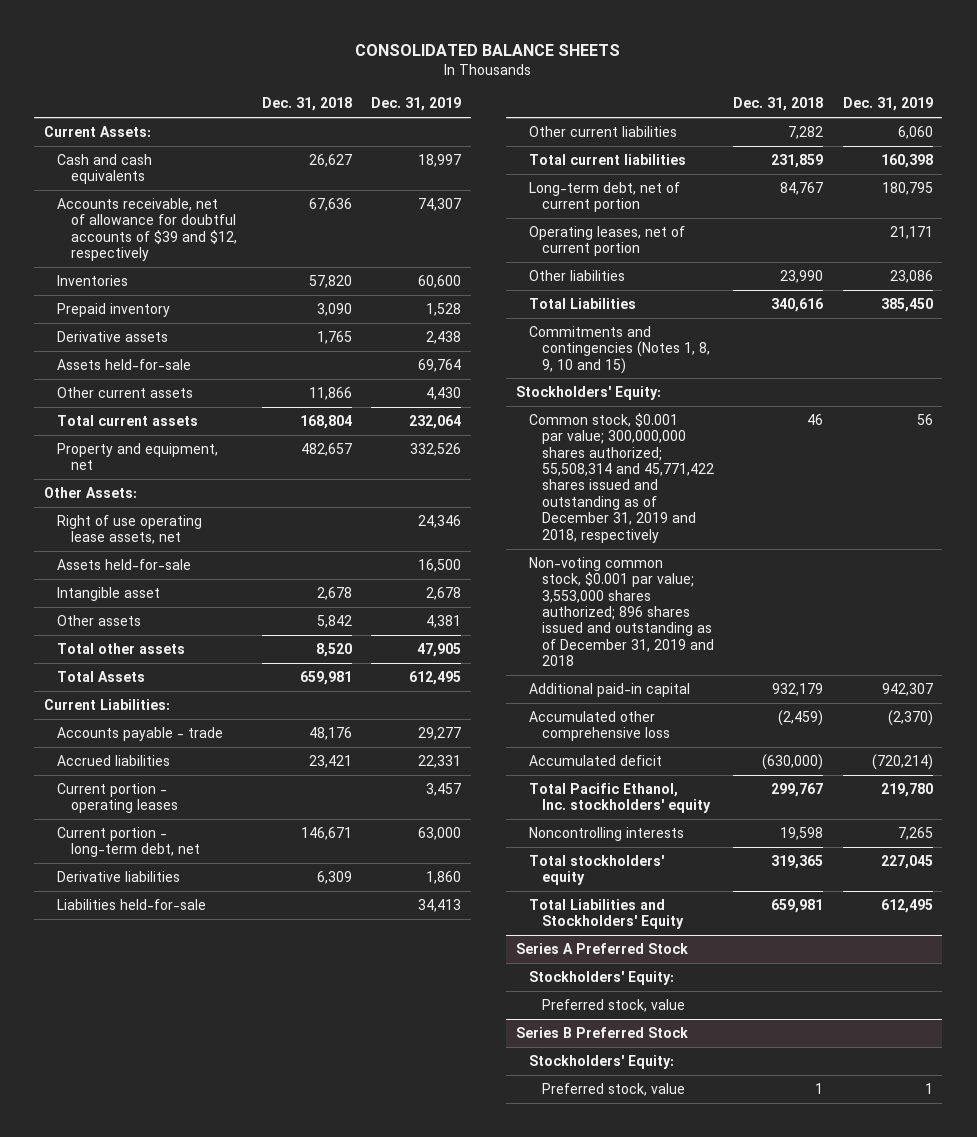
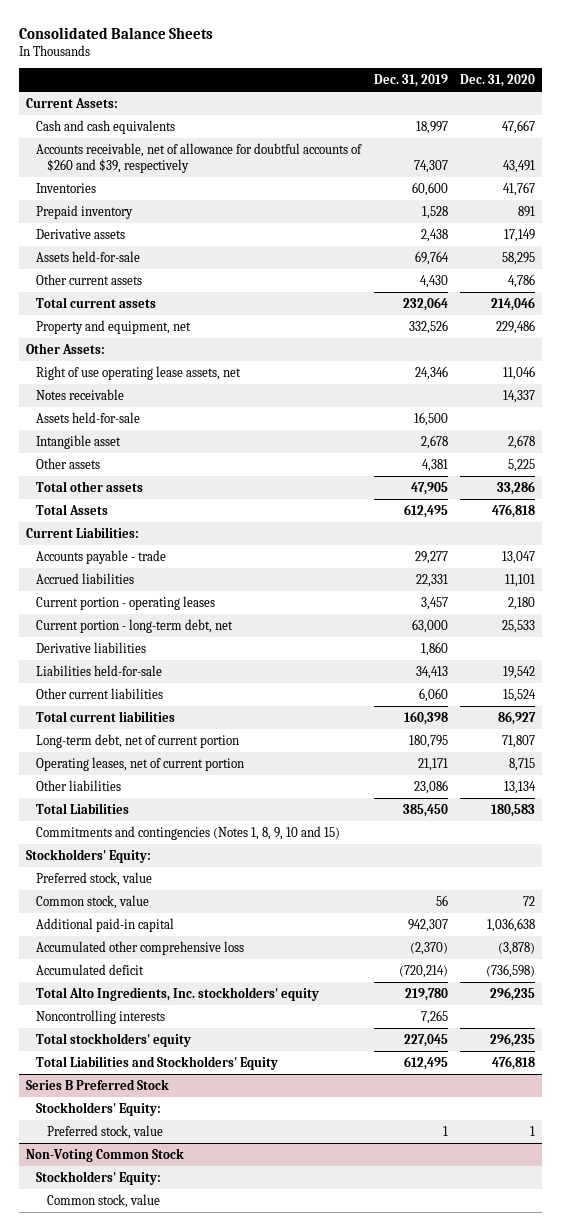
[355,44,621,57] CONSOLIDATED BALANCE SHEETS -> [19,26,214,39] Consolidated Balance Sheets
[261,97,352,112] Dec. 31, 2018 -> none
none -> [460,74,536,88] Dec. 31, 2020
[57,197,237,262] Accounts receivable, net of allowance for doubtful accounts of $39 and $12, respectively -> [36,142,363,173] Accounts receivable, net of allowance for doubtful accounts of $260 and $39, respectively
none -> [36,388,125,400] Notes receivable
[528,556,715,667] Non-voting common stock, $0.001 par value; 3,553,000 shares authorized; 896 shares issued and outstanding as of December 31, 2019 and 2018 -> none
none -> [36,871,153,886] Preferred stock, value
[528,412,715,543] Common stock, $0.001 par value; 300,000,000 shares authorized; 55,508,314 and 45,771,422 shares issued and outstanding as of December 31, 2019 and 2018, respectively -> [36,894,150,909] Common stock, value
[528,782,712,814] Total Pacific Ethanol, Inc. stockholders' equity -> [36,986,320,1001] Total Alto Ingredients, Inc. stockholders' equity
[515,942,688,954] Series A Preferred Stock -> none
[528,970,674,985] Stockholders' Equity: -> none
[542,998,686,1012] Preferred stock, value -> none
none -> [25,1147,184,1162] Non-Voting Common Stock
none -> [36,1170,162,1185] Stockholders' Equity:
none -> [46,1193,160,1208] Common stock, value

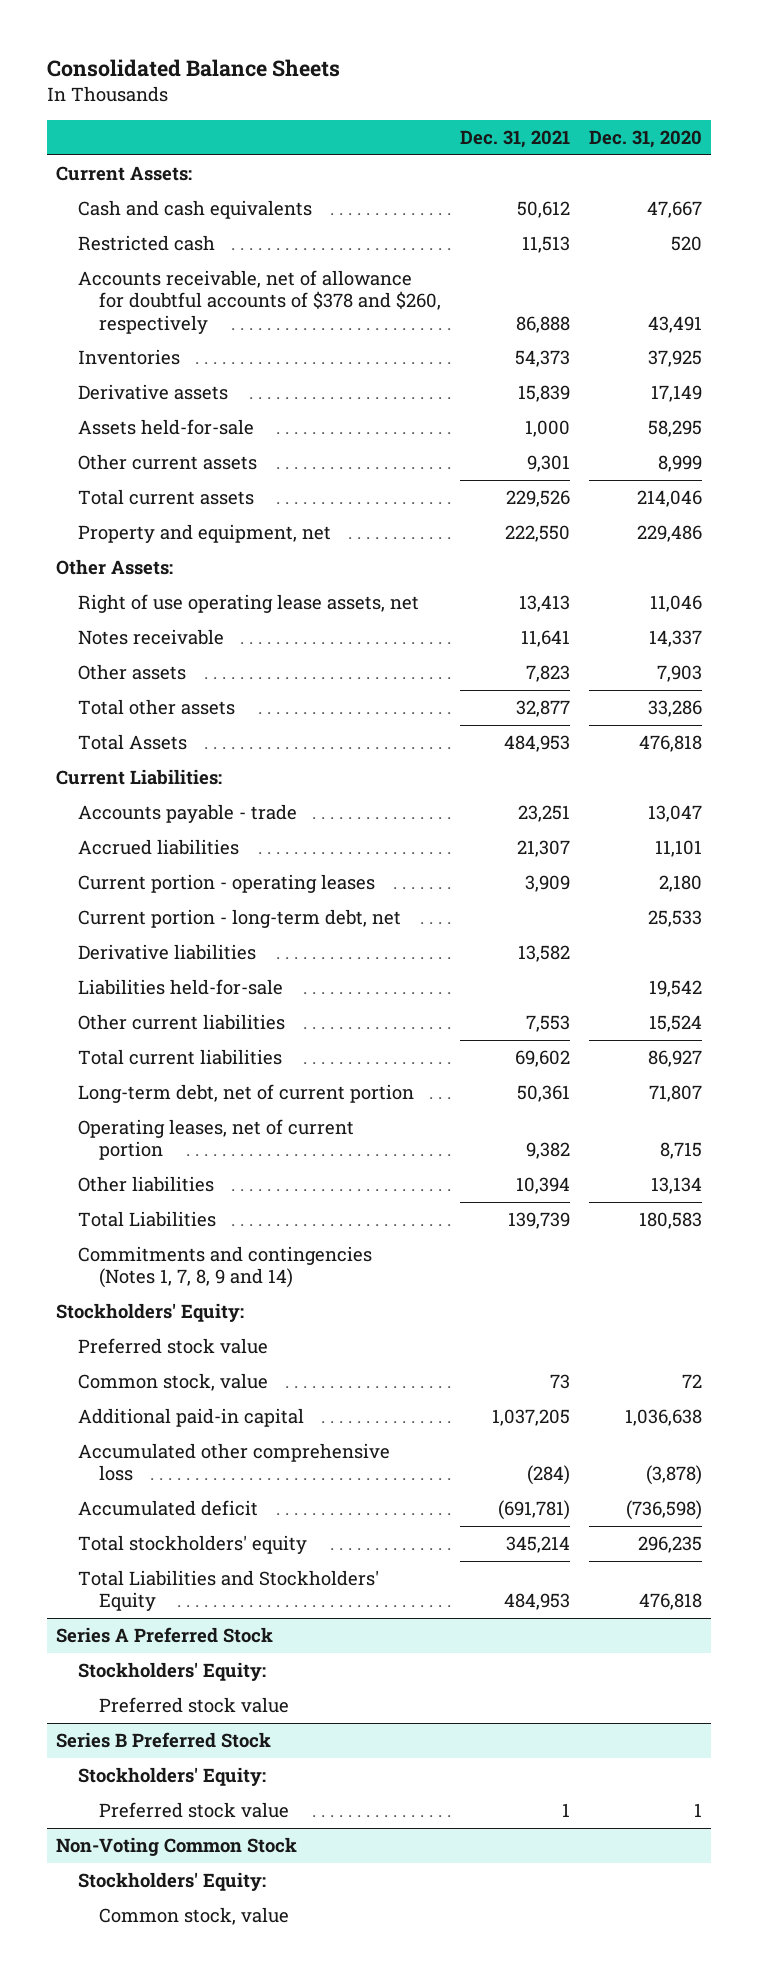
[373,74,448,88] Dec. 31, 2019 -> none
none -> [460,129,571,148] Dec. 31, 2021
[36,204,134,219] Prepaid inventory -> none
none -> [77,235,215,252] Restricted cash
[36,142,363,173] Accounts receivable, net of allowance for doubtful accounts of $260 and $39, respectively -> [77,270,442,334] Accounts receivable, net of allowance for doubtful accounts of $378 and $260, respectively
[503,181,536,196] 41,767 -> [647,350,702,368] 37,925
[508,273,536,288] 4,786 -> [657,455,702,473] 8,999
[36,411,141,423] Assets held-for-sale -> none
[36,434,122,449] Intangible asset -> none
[508,458,536,472] 5,225 -> [656,665,702,683] 7,903
[36,825,341,840] Commitments and contingencies (Notes 1, 8, 9, 10 and 15) -> [77,1246,372,1289] Commitments and contingencies (Notes 1, 7, 8, 9 and 14)
[36,871,153,886] Preferred stock, value -> [77,1338,268,1355] Preferred stock value
[36,986,320,1001] Total Alto Ingredients, Inc. stockholders' equity -> none
[36,1009,166,1024] Noncontrolling interests -> none
none -> [56,1627,274,1644] Series A Preferred Stock
none -> [77,1662,266,1682] Stockholders' Equity:
none -> [99,1697,290,1714] Preferred stock value
[46,1124,163,1139] Preferred stock, value -> [99,1802,290,1819] Preferred stock value

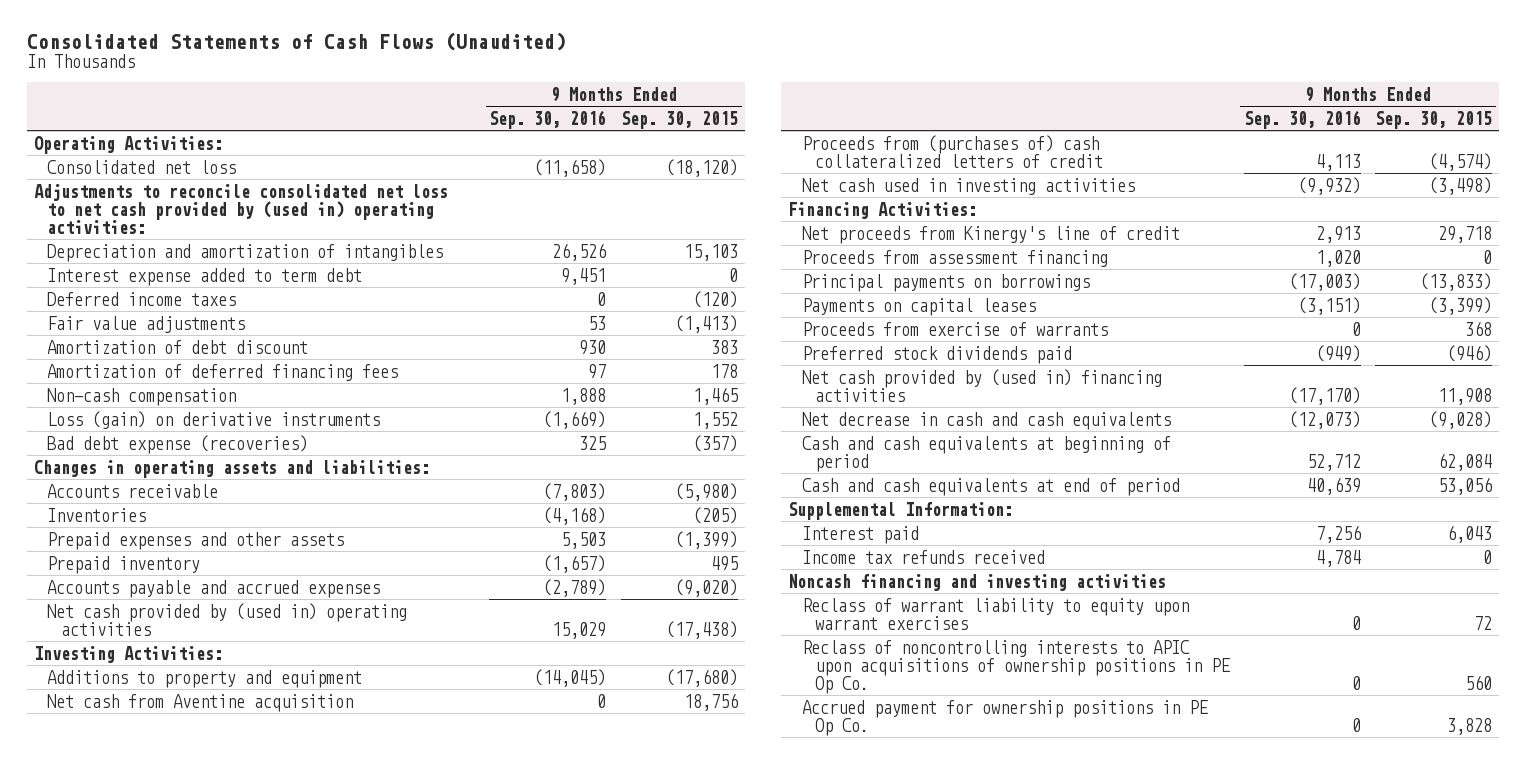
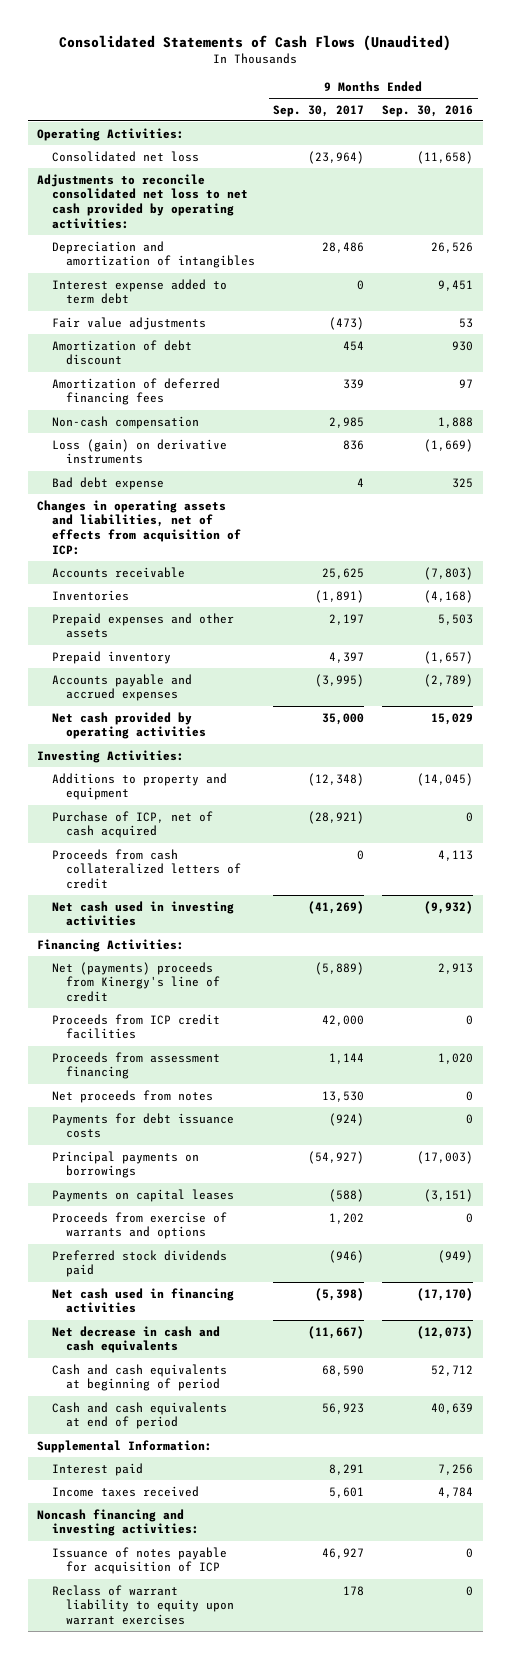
[621,110,739,129] Sep. 30, 2015 -> none
none -> [273,104,365,117] Sep. 30, 2017
[34,183,449,234] Adjustments to reconcile consolidated net loss to net cash provided by (used in) operating activities: -> [37,173,248,230] Adjustments to reconcile consolidated net loss to net cash provided by operating activities:
[47,291,237,306] Deferred income taxes -> none
[47,434,309,454] Bad debt expense (recoveries) -> [51,476,164,490] Bad debt expense
[34,459,431,478] Changes in operating assets and liabilities: -> [37,499,241,556] Changes in operating assets and liabilities, net of effects from acquisition of ICP:
[47,602,408,636] Net cash provided by (used in) operating activities -> [51,711,206,740] Net cash provided by operating activities
[47,693,354,712] Net cash from Aventine acquisition -> none
none -> [51,810,213,839] Purchase of ICP, net of cash acquired
[801,134,1104,168] Proceeds from (purchases of) cash collateralized letters of credit -> [51,848,241,890] Proceeds from cash collateralized letters of credit
[801,225,1180,244] Net proceeds from Kinergy's line of credit -> [51,961,220,1003] Net (payments) proceeds from Kinergy's line of credit
none -> [51,1013,220,1040] Proceeds from ICP credit facilities
none -> [51,1089,213,1103] Net proceeds from notes
none -> [51,1112,234,1139] Payments for debt issuance costs
[801,321,1108,336] Proceeds from exercise of warrants -> [51,1211,227,1240] Proceeds from exercise of warrants and options
[801,368,1162,402] Net cash provided by (used in) financing activities -> [51,1287,234,1314] Net cash used in financing activities
[801,549,1045,564] Income tax refunds received -> [51,1485,199,1497] Income taxes received
[788,573,1167,591] Noncash financing and investing activities -> [37,1508,199,1537] Noncash financing and investing activities:
none -> [51,1546,227,1575] Issuance of notes payable for acquisition of ICP
[801,639,1231,694] Reclass of noncontrolling interests to APIC upon acquisitions of ownership positions in PE Op Co. -> none
[801,699,1208,736] Accrued payment for ownership positions in PE Op Co. -> none

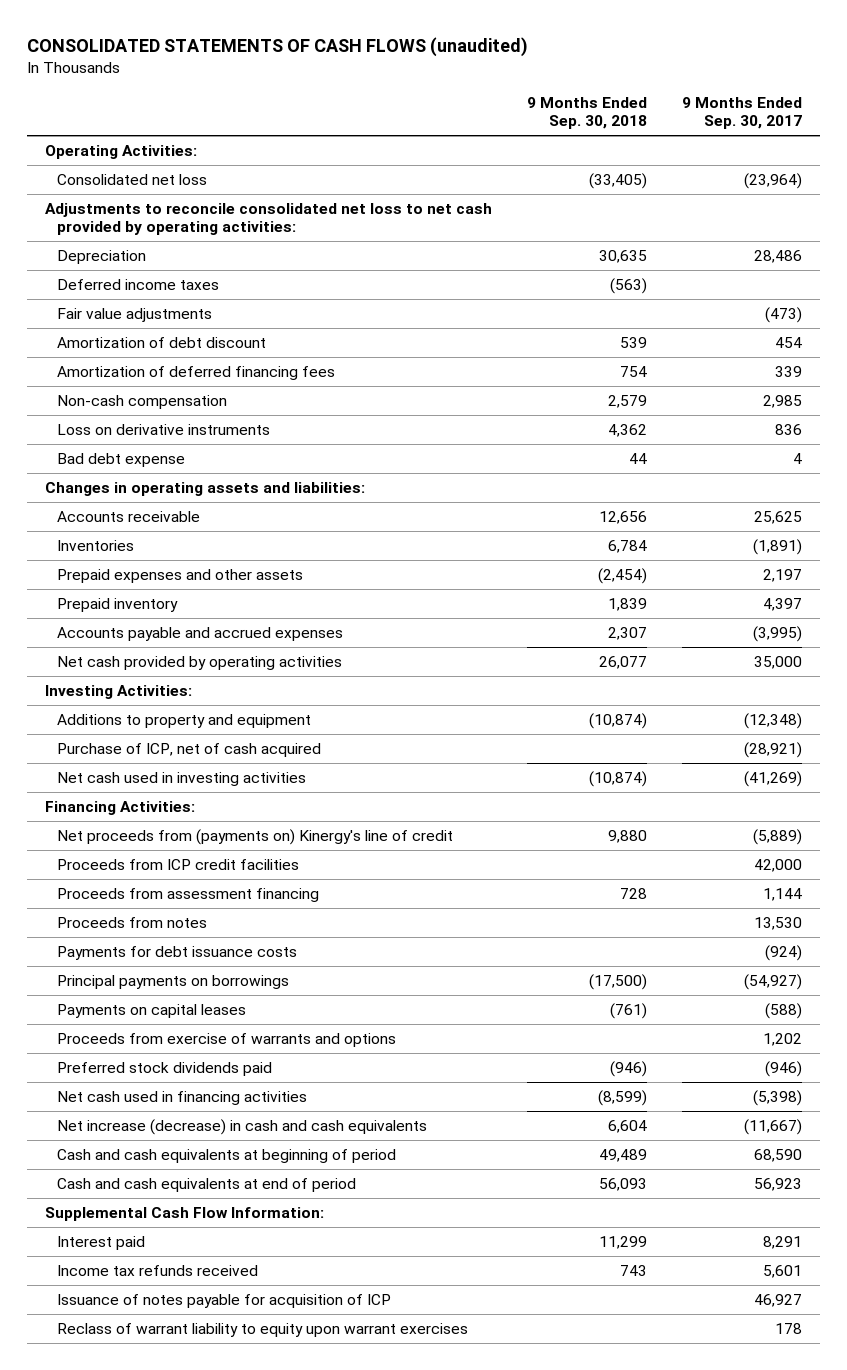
[59,34,452,51] Consolidated Statements of Cash Flows (Unaudited) -> [27,36,529,57] CONSOLIDATED STATEMENTS OF CASH FLOWS (unaudited)
[382,104,474,117] Sep. 30, 2016 -> none
none -> [527,97,648,130] 9 Months Ended Sep. 30, 2018
[51,278,227,305] Interest expense added to term debt -> none
[51,240,255,269] Depreciation and amortization of intangibles -> [56,249,146,264] Depreciation
none -> [56,278,219,290] Deferred income taxes
[51,438,227,465] Loss (gain) on derivative instruments -> [56,423,270,435] Loss on derivative instruments
[37,499,241,556] Changes in operating assets and liabilities, net of effects from acquisition of ICP: -> [44,481,365,496] Changes in operating assets and liabilities:
[51,848,241,890] Proceeds from cash collateralized letters of credit -> none
[51,961,220,1003] Net (payments) proceeds from Kinergy's line of credit -> [56,828,453,845] Net proceeds from (payments on) Kinergy's line of credit
[51,1089,213,1103] Net proceeds from notes -> [56,916,207,928] Proceeds from notes
[51,1325,220,1354] Net decrease in cash and cash equivalents -> [56,1118,427,1135] Net increase (decrease) in cash and cash equivalents
[37,1439,213,1453] Supplemental Information: -> [44,1206,324,1221] Supplemental Cash Flow Information:
[37,1508,199,1537] Noncash financing and investing activities: -> none
[51,1485,199,1497] Income taxes received -> [56,1264,258,1276] Income tax refunds received

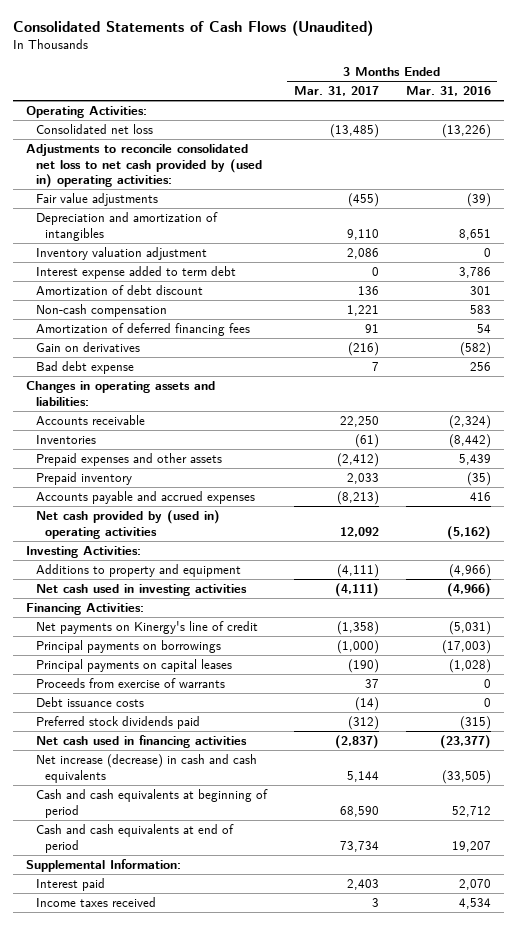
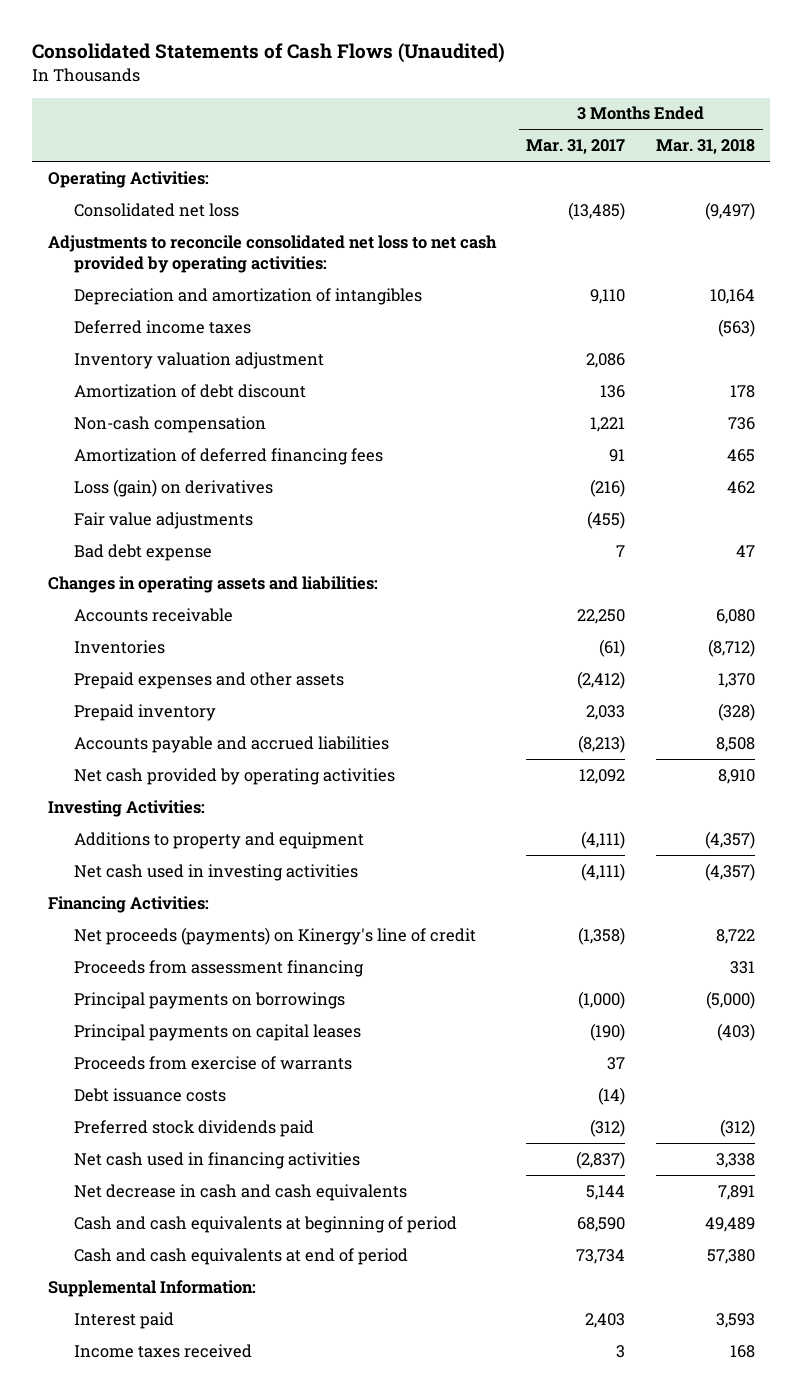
[405,86,491,97] Mar. 31, 2016 -> none
none -> [655,139,755,155] Mar. 31, 2018
[26,143,262,189] Adjustments to reconcile consolidated net loss to net cash provided by (used in) operating activities: -> [47,234,497,274] Adjustments to reconcile consolidated net loss to net cash provided by operating activities:
none -> [74,319,252,334] Deferred income taxes
[35,265,236,279] Interest expense added to term debt -> none
[35,341,140,352] Gain on derivatives -> [74,478,274,497] Loss (gain) on derivatives
[35,192,158,206] Fair value adjustments -> [74,511,254,529] Fair value adjustments
[35,490,255,504] Accounts payable and accrued expenses -> [74,735,390,753] Accounts payable and accrued liabilities
[35,509,220,539] Net cash provided by (used in) operating activities -> [74,767,396,785] Net cash provided by operating activities
[35,620,258,634] Net payments on Kinergy's line of credit -> [74,926,477,945] Net proceeds (payments) on Kinergy's line of credit
none -> [74,959,365,977] Proceeds from assessment financing
[35,753,257,783] Net increase (decrease) in cash and cash equivalents -> [74,1183,408,1201] Net decrease in cash and cash equivalents

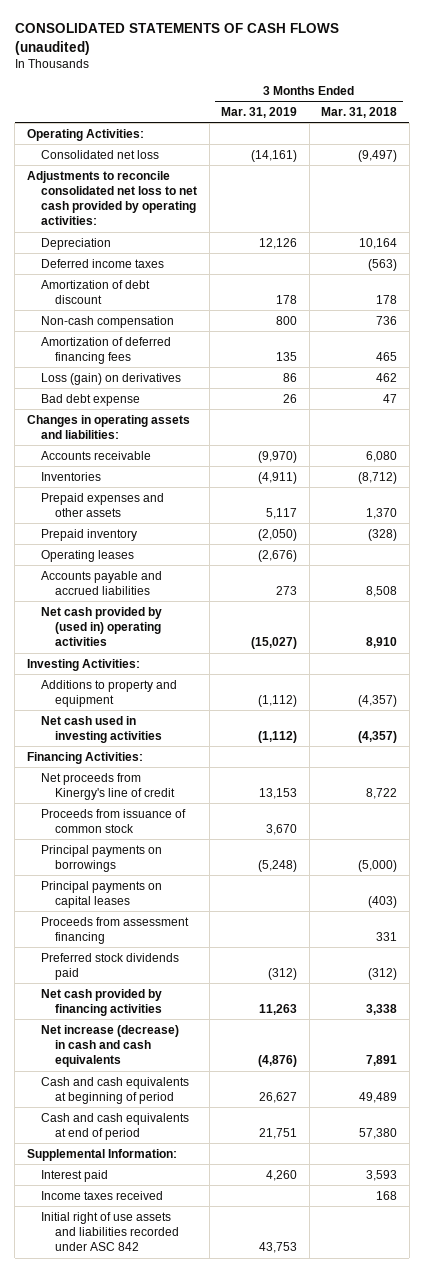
[32,43,506,64] Consolidated Statements of Cash Flows (Unaudited) -> [14,23,339,55] CONSOLIDATED STATEMENTS OF CASH FLOWS (unaudited)
[526,139,626,155] Mar. 31, 2017 -> none
none -> [221,106,298,118] Mar. 31, 2019
[74,287,423,305] Depreciation and amortization of intangibles -> [40,237,111,250] Depreciation
[74,351,325,369] Inventory valuation adjustment -> none
[74,511,254,529] Fair value adjustments -> none
none -> [40,549,134,562] Operating leases
[74,767,396,785] Net cash provided by operating activities -> [40,606,162,647] Net cash provided by (used in) operating activities
[74,926,477,945] Net proceeds (payments) on Kinergy's line of credit -> [40,772,175,800] Net proceeds from Kinergy's line of credit
none -> [40,808,186,833] Proceeds from issuance of common stock
[74,1055,353,1070] Proceeds from exercise of warrants -> none
[74,1087,227,1102] Debt issuance costs -> none
[74,959,365,977] Proceeds from assessment financing -> [40,916,189,944] Proceeds from assessment financing
[74,1151,361,1169] Net cash used in financing activities -> [40,988,162,1016] Net cash provided by financing activities
[74,1183,408,1201] Net decrease in cash and cash equivalents -> [40,1024,179,1068] Net increase (decrease) in cash and cash equivalents
none -> [40,1211,179,1252] Initial right of use assets and liabilities recorded under ASC 842

